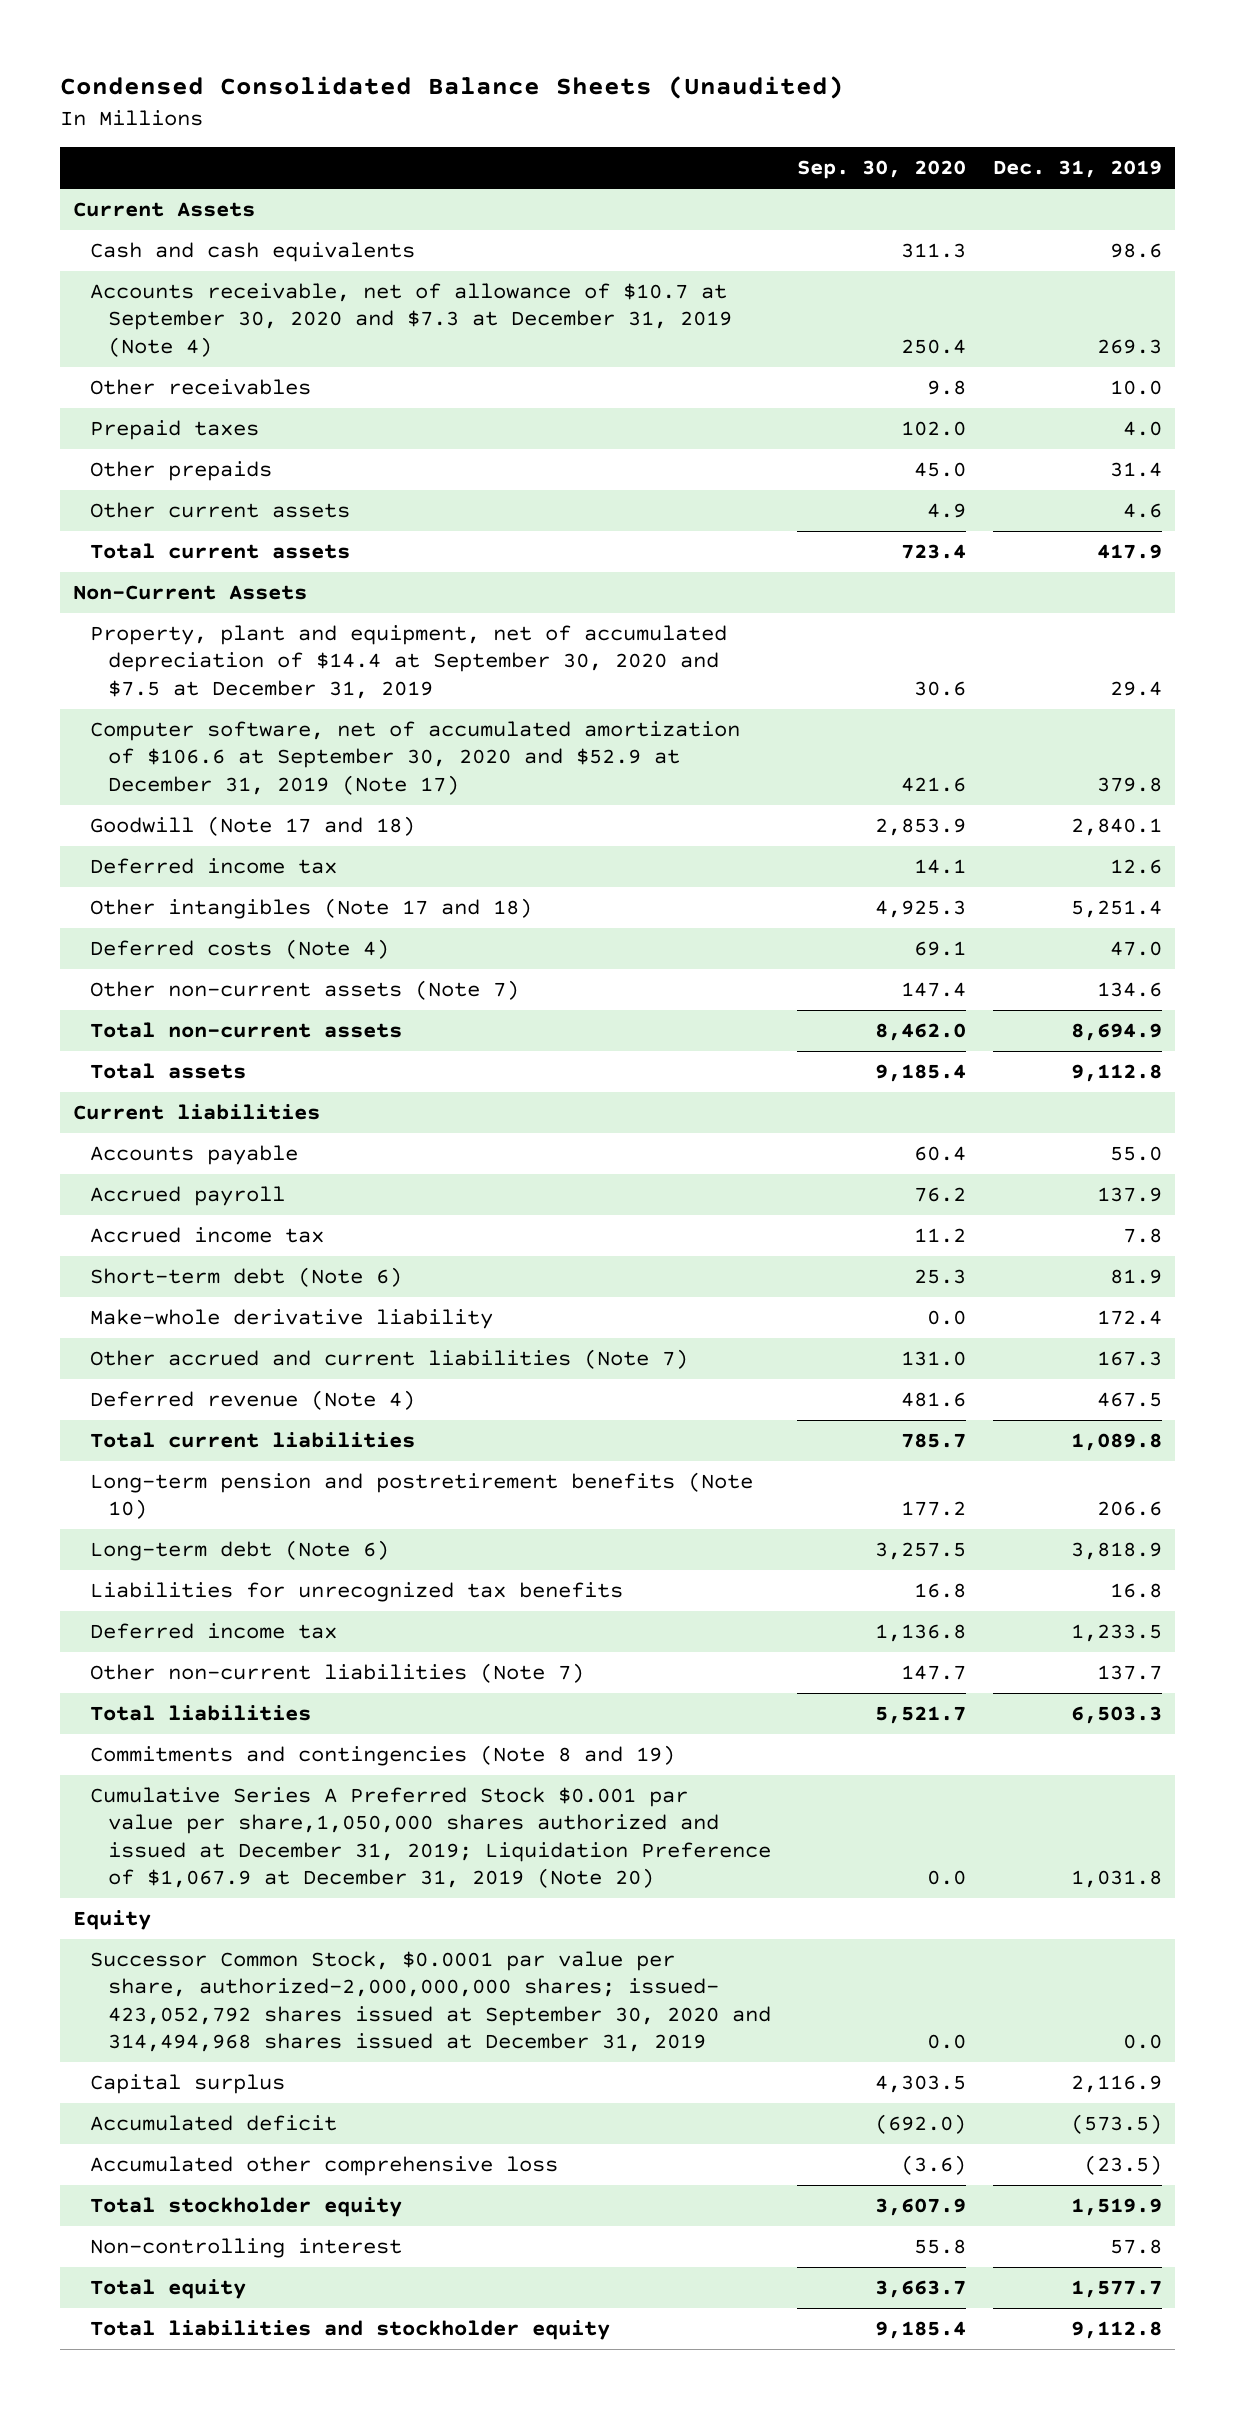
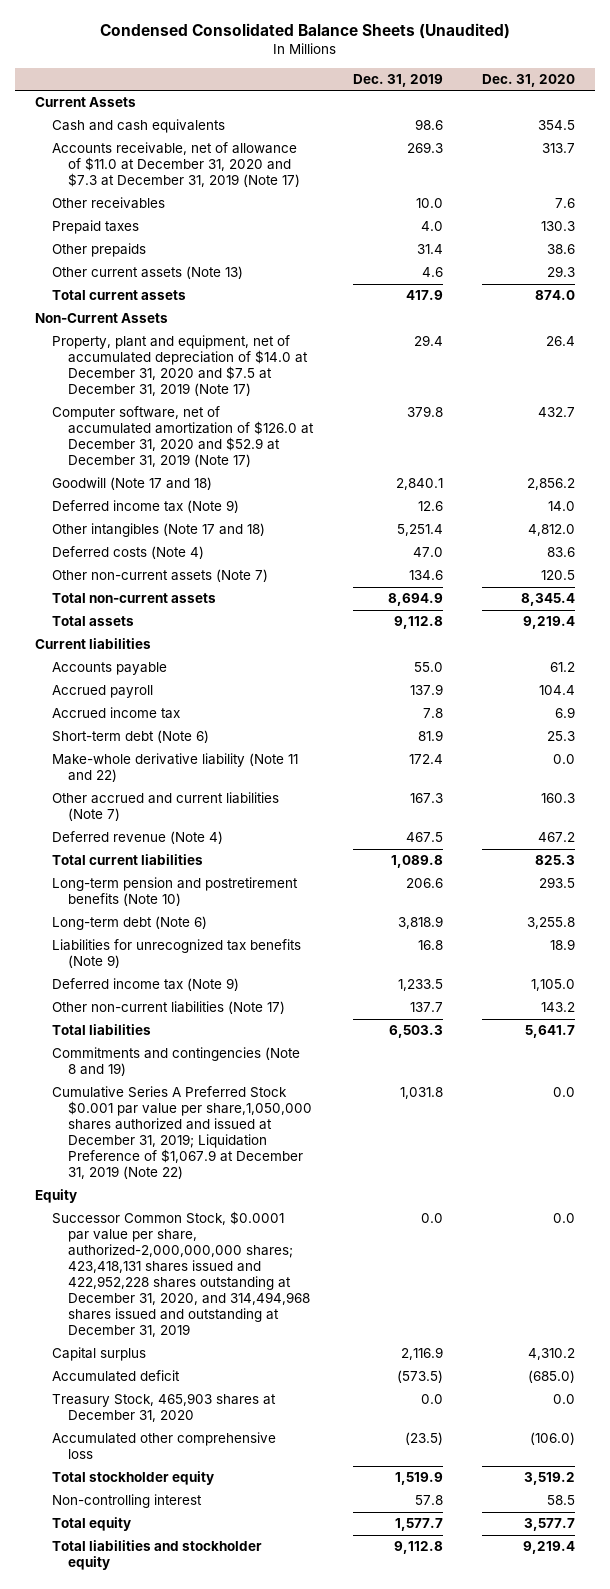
[797,160,967,180] Sep. 30, 2020 -> none
none -> [482,73,576,87] Dec. 31, 2020
[90,283,732,357] Accounts receivable, net of allowance of $10.7 at September 30, 2020 and $7.3 at December 31, 2019 (Note 4) -> [51,142,301,188] Accounts receivable, net of allowance of $11.0 at December 31, 2020 and $7.3 at December 31, 2019 (Note 17)
[90,502,351,519] Other current assets -> [51,266,243,280] Other current assets (Note 13)
[90,625,728,699] Property, plant and equipment, net of accumulated depreciation of $14.4 at September 30, 2020 and $7.5 at December 31, 2019 -> [51,335,309,397] Property, plant and equipment, net of accumulated depreciation of $14.0 at December 31, 2020 and $7.5 at December 31, 2019 (Note 17)
[90,721,741,795] Computer software, net of accumulated amortization of $106.6 at September 30, 2020 and $52.9 at December 31, 2019 (Note 17) -> [51,406,315,468] Computer software, net of accumulated amortization of $126.0 at December 31, 2020 and $52.9 at December 31, 2019 (Note 17)
[90,858,338,875] Deferred income tax -> [51,500,239,514] Deferred income tax (Note 9)
[90,1309,494,1330] Make-whole derivative liability -> [51,753,298,783] Make-whole derivative liability (Note 11 and 22)
[90,1582,624,1603] Liabilities for unrecognized tax benefits -> [51,939,301,969] Liabilities for unrecognized tax benefits (Note 9)
[90,1623,338,1640] Deferred income tax -> [51,978,239,992] Deferred income tax (Note 9)
[90,1663,585,1684] Other non-current liabilities (Note 7) -> [51,1001,285,1015] Other non-current liabilities (Note 17)
[90,1787,771,1889] Cumulative Series A Preferred Stock $0.001 par value per share,1,050,000 shares authorized and issued at December 31, 2019; Liquidation Preference of $1,067.9 at December 31, 2019 (Note 20) -> [51,1086,313,1180] Cumulative Series A Preferred Stock $0.001 par value per share,1,050,000 shares authorized and issued at December 31, 2019; Liquidation Preference of $1,067.9 at December 31, 2019 (Note 22)
[90,1951,771,2053] Successor Common Stock, $0.0001 par value per share, authorized-2,000,000,000 shares; issued- 423,052,792 shares issued at September 30, 2020 and 314,494,968 shares issued at December 31, 2019 -> [51,1211,311,1338] Successor Common Stock, $0.0001 par value per share, authorized-2,000,000,000 shares; 423,418,131 shares issued and 422,952,228 shares outstanding at December 31, 2020, and 314,494,968 shares issued and outstanding at December 31, 2019
none -> [51,1393,276,1423] Treasury Stock, 465,903 shares at December 31, 2020

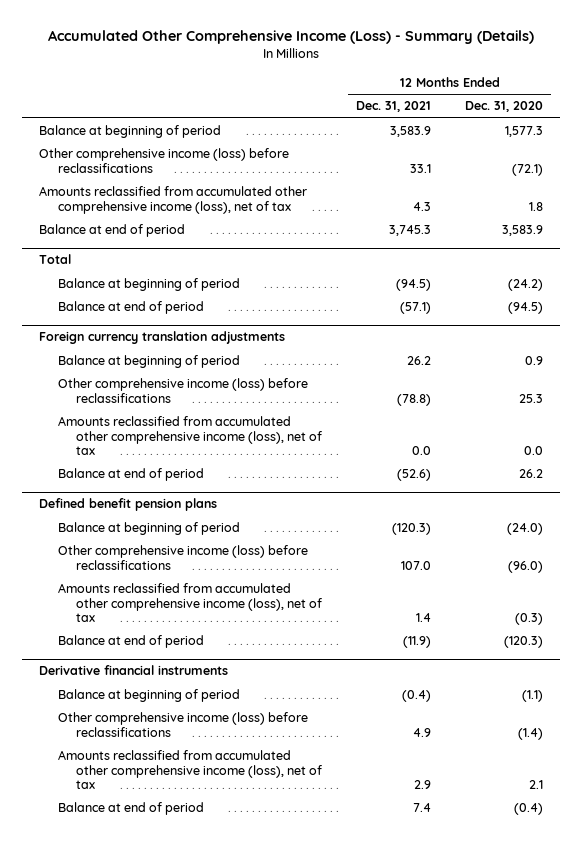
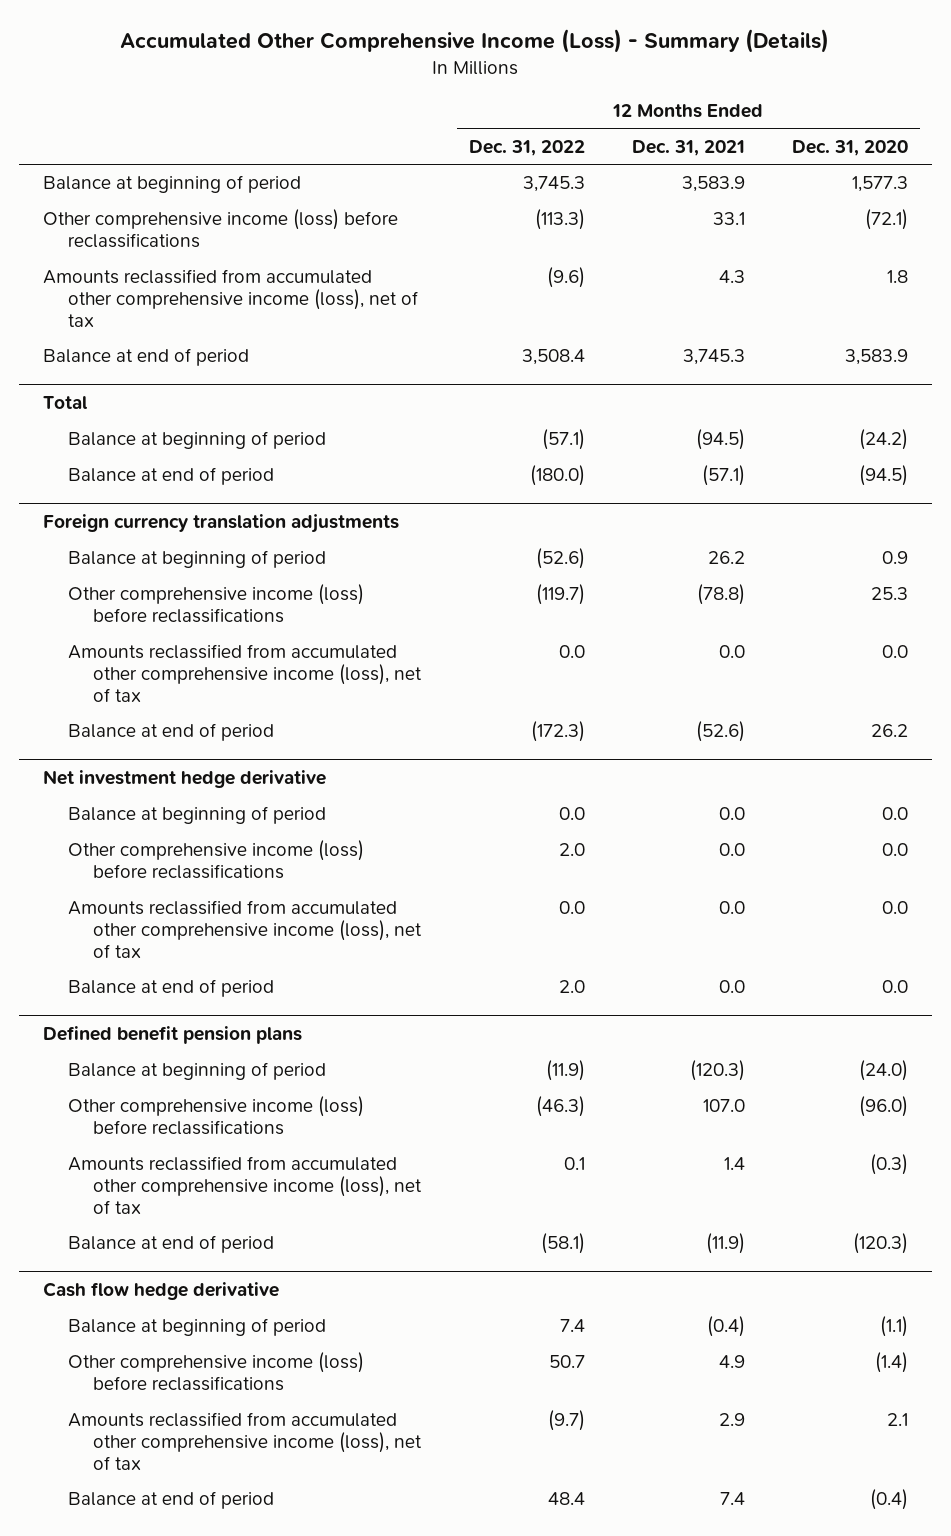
none -> [468,139,585,156] Dec. 31, 2022
none -> [42,770,326,789] Net investment hedge derivative
none -> [67,806,326,825] Balance at beginning of period
none -> [67,840,364,880] Other comprehensive income (loss) before reclassifications
none -> [67,900,423,958] Amounts reclassified from accumulated other comprehensive income (loss), net of tax
none -> [67,979,274,998] Balance at end of period
[39,665,229,676] Derivative financial instruments -> [42,1282,279,1301] Cash flow hedge derivative

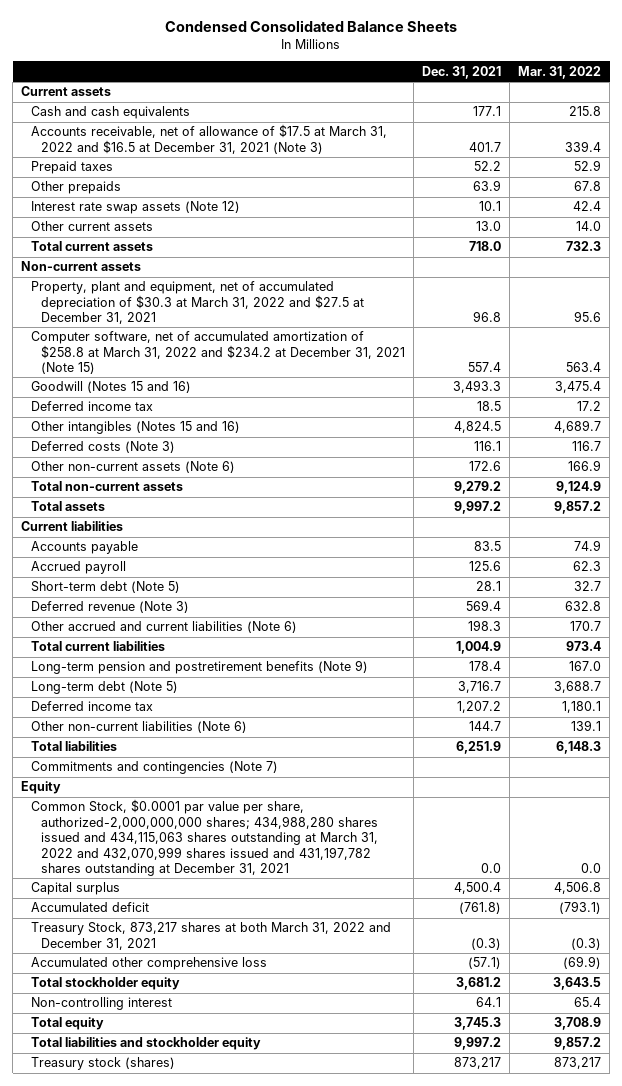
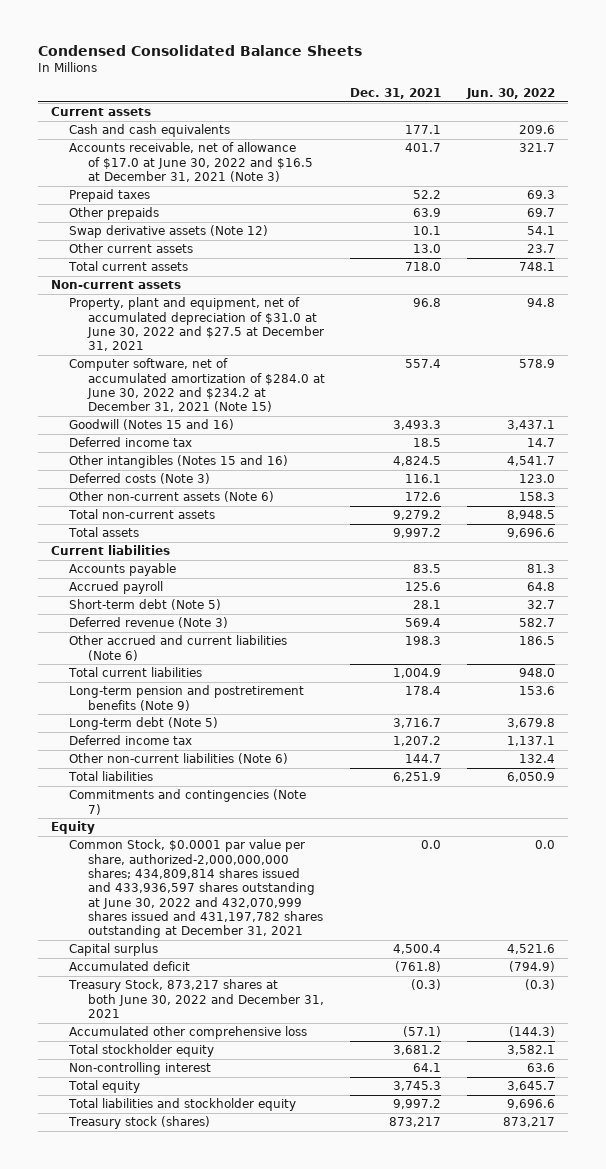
[518,65,602,79] Mar. 31, 2022 -> none
none -> [465,87,555,99] Jun. 30, 2022
[30,124,387,154] Accounts receivable, net of allowance of $17.5 at March 31, 2022 and $16.5 at December 31, 2021 (Note 3) -> [69,142,313,182] Accounts receivable, net of allowance of $17.0 at June 30, 2022 and $16.5 at December 31, 2021 (Note 3)
[30,201,240,215] Interest rate swap assets (Note 12) -> [69,225,269,239] Swap derivative assets (Note 12)
[30,281,364,325] Property, plant and equipment, net of accumulated depreciation of $30.3 at March 31, 2022 and $27.5 at December 31, 2021 -> [69,297,324,352] Property, plant and equipment, net of accumulated depreciation of $31.0 at June 30, 2022 and $27.5 at December 31, 2021
[30,331,405,375] Computer software, net of accumulated amortization of $258.8 at March 31, 2022 and $234.2 at December 31, 2021 (Note 15) -> [69,358,325,413] Computer software, net of accumulated amortization of $284.0 at June 30, 2022 and $234.2 at December 31, 2021 (Note 15)
[30,799,378,876] Common Stock, $0.0001 par value per share, authorized-2,000,000,000 shares; 434,988,280 shares issued and 434,115,063 shares outstanding at March 31, 2022 and 432,070,999 shares issued and 431,197,782 shares outstanding at December 31, 2021 -> [69,839,323,939] Common Stock, $0.0001 par value per share, authorized-2,000,000,000 shares; 434,809,814 shares issued and 433,936,597 shares outstanding at June 30, 2022 and 432,070,999 shares issued and 431,197,782 shares outstanding at December 31, 2021
[30,922,391,950] Treasury Stock, 873,217 shares at both March 31, 2022 and December 31, 2021 -> [68,979,324,1018] Treasury Stock, 873,217 shares at both June 30, 2022 and December 31, 2021

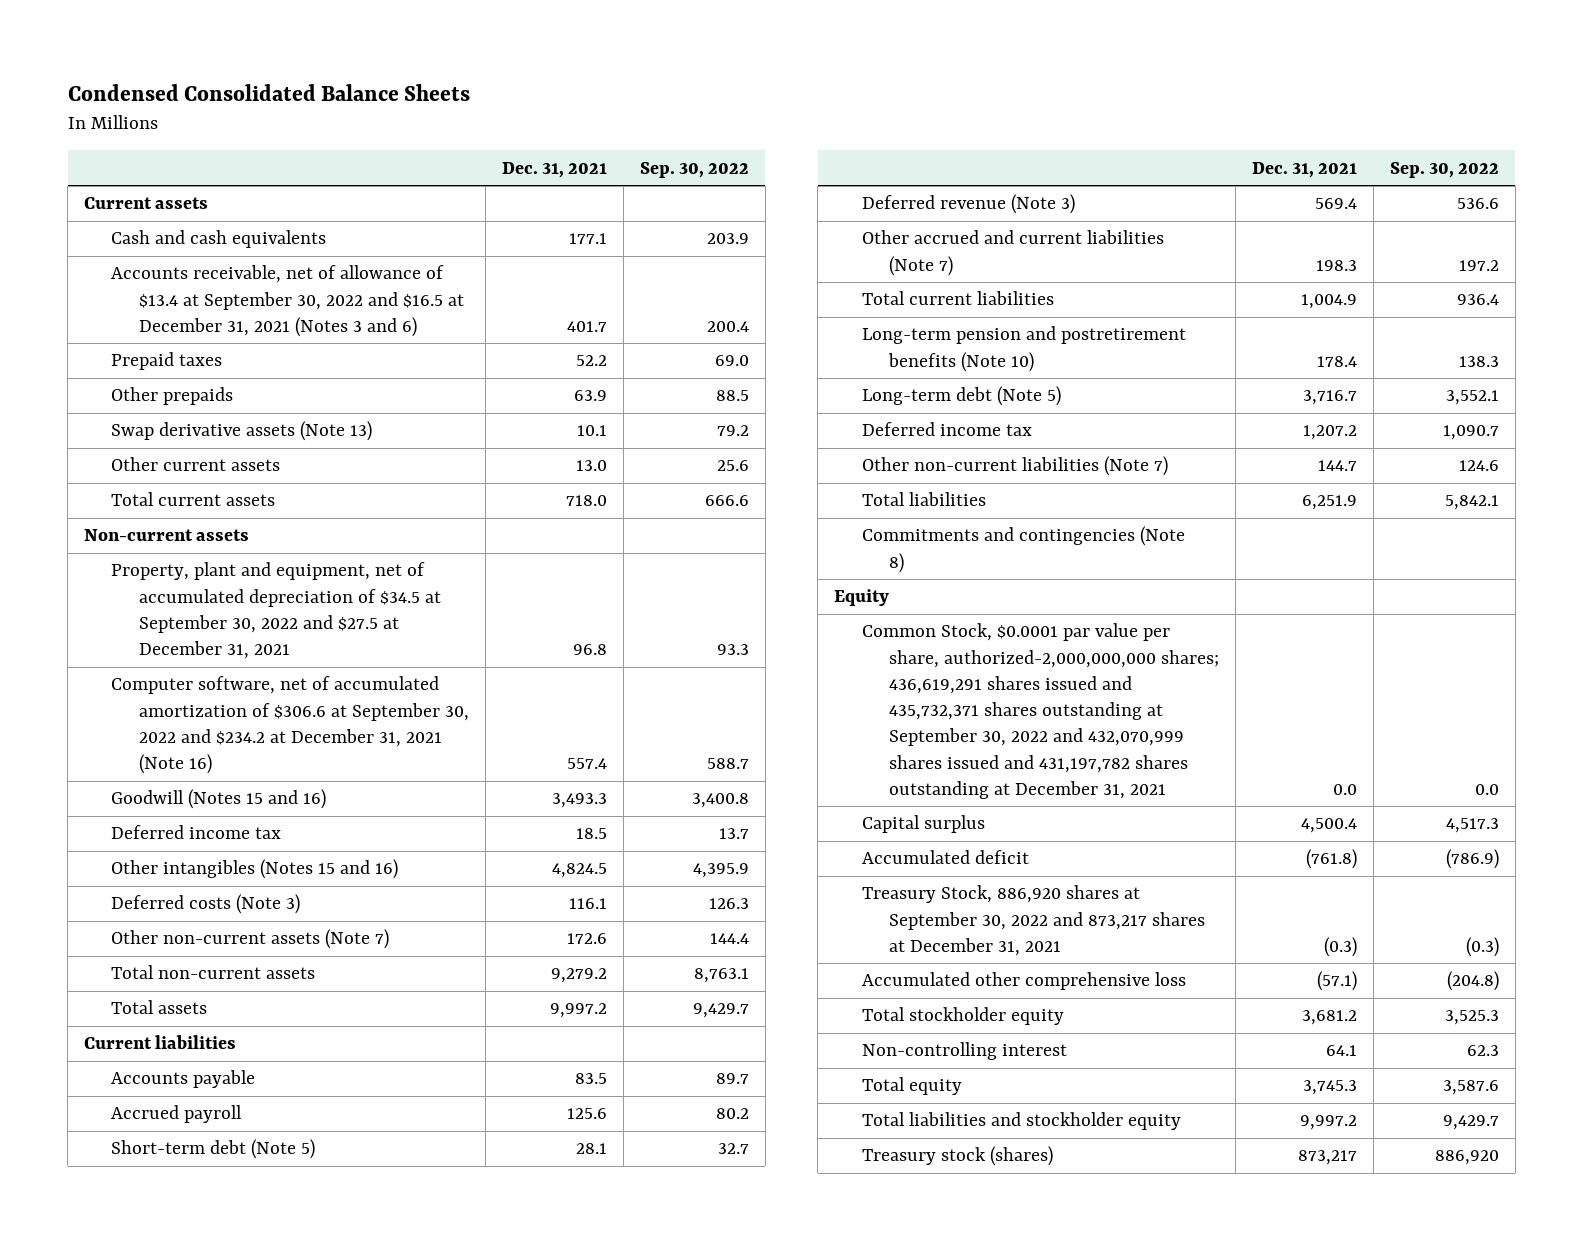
[465,87,555,99] Jun. 30, 2022 -> none
none -> [639,161,749,178] Sep. 30, 2022
[69,142,313,182] Accounts receivable, net of allowance of $17.0 at June 30, 2022 and $16.5 at December 31, 2021 (Note 3) -> [111,265,464,337] Accounts receivable, net of allowance of $13.4 at September 30, 2022 and $16.5 at December 31, 2021 (Notes 3 and 6)
[69,225,269,239] Swap derivative assets (Note 12) -> [111,421,373,442] Swap derivative assets (Note 13)
[69,297,324,352] Property, plant and equipment, net of accumulated depreciation of $31.0 at June 30, 2022 and $27.5 at December 31, 2021 -> [111,562,441,660] Property, plant and equipment, net of accumulated depreciation of $34.5 at September 30, 2022 and $27.5 at December 31, 2021
[69,358,325,413] Computer software, net of accumulated amortization of $284.0 at June 30, 2022 and $234.2 at December 31, 2021 (Note 15) -> [111,676,469,775] Computer software, net of accumulated amortization of $306.6 at September 30, 2022 and $234.2 at December 31, 2021 (Note 16)
[69,491,275,503] Other non-current assets (Note 6) -> [111,929,390,950] Other non-current assets (Note 7)
[69,635,288,661] Other accrued and current liabilities (Note 6) -> [861,230,1164,276] Other accrued and current liabilities (Note 7)
[69,685,305,711] Long-term pension and postretirement benefits (Note 9) -> [861,326,1186,372] Long-term pension and postretirement benefits (Note 10)
[69,753,289,765] Other non-current liabilities (Note 6) -> [861,456,1168,477] Other non-current liabilities (Note 7)
[69,789,307,815] Commitments and contingencies (Note 7) -> [861,526,1185,573] Commitments and contingencies (Note 8)
[69,839,323,939] Common Stock, $0.0001 par value per share, authorized-2,000,000,000 shares; 434,809,814 shares issued and 433,936,597 shares outstanding at June 30, 2022 and 432,070,999 shares issued and 431,197,782 shares outstanding at December 31, 2021 -> [861,623,1219,799] Common Stock, $0.0001 par value per share, authorized-2,000,000,000 shares; 436,619,291 shares issued and 435,732,371 shares outstanding at September 30, 2022 and 432,070,999 shares issued and 431,197,782 shares outstanding at December 31, 2021
[68,979,324,1018] Treasury Stock, 873,217 shares at both June 30, 2022 and December 31, 2021 -> [861,885,1205,956] Treasury Stock, 886,920 shares at September 30, 2022 and 873,217 shares at December 31, 2021

